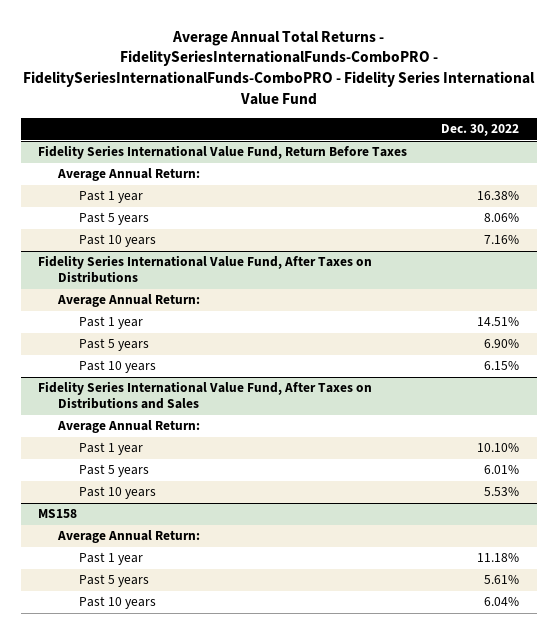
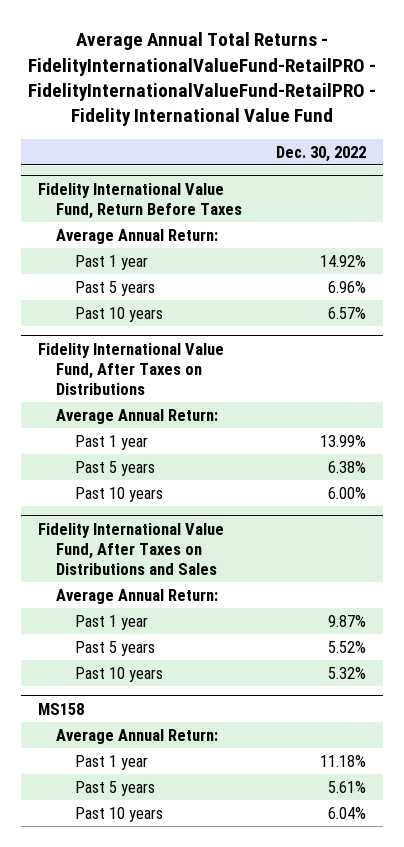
[22,30,535,106] Average Annual Total Returns - FidelitySeriesInternationalFunds-ComboPRO - FidelitySeriesInternationalFunds-ComboPRO - Fidelity Series International Value Fund -> [27,32,376,127] Average Annual Total Returns - FidelityInternationalValueFund-RetailPRO - FidelityInternationalValueFund-RetailPRO - Fidelity International Value Fund
[37,145,407,160] Fidelity Series International Value Fund, Return Before Taxes -> [37,182,243,219] Fidelity International Value Fund, Return Before Taxes
[477,191,520,201] 16.38% -> [320,254,367,267] 14.92%
[484,213,520,223] 8.06% -> [328,280,367,293] 6.96%
[484,235,520,245] 7.16% -> [328,306,367,319] 6.57%
[37,255,372,284] Fidelity Series International Value Fund, After Taxes on Distributions -> [37,342,224,395] Fidelity International Value Fund, After Taxes on Distributions
[477,317,520,327] 14.51% -> [320,434,367,447] 13.99%
[484,339,520,349] 6.90% -> [328,460,367,473] 6.38%
[484,361,520,371] 6.15% -> [328,486,367,499] 6.00%
[37,381,372,410] Fidelity Series International Value Fund, After Taxes on Distributions and Sales -> [37,522,224,575] Fidelity International Value Fund, After Taxes on Distributions and Sales
[477,443,520,453] 10.10% -> [328,614,367,627] 9.87%
[484,465,520,475] 6.01% -> [328,640,367,653] 5.52%
[484,487,520,497] 5.53% -> [328,666,367,679] 5.32%

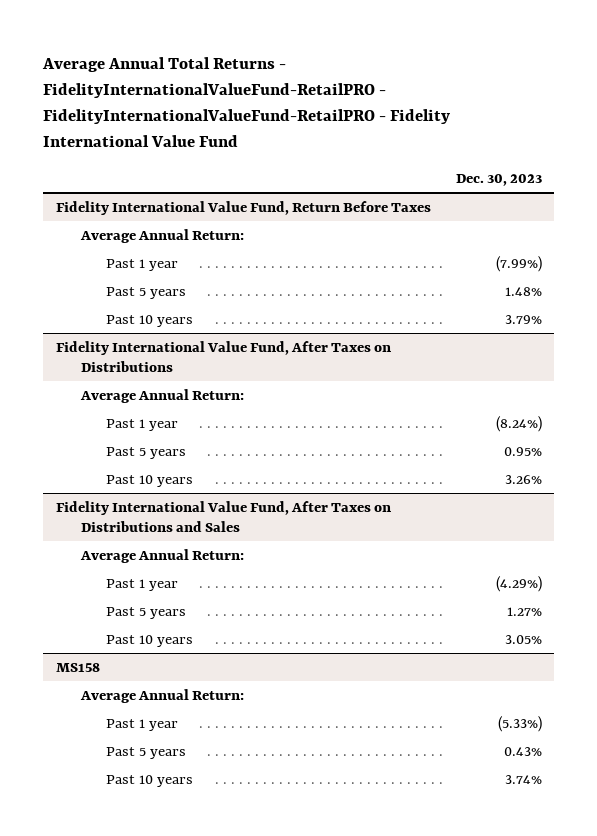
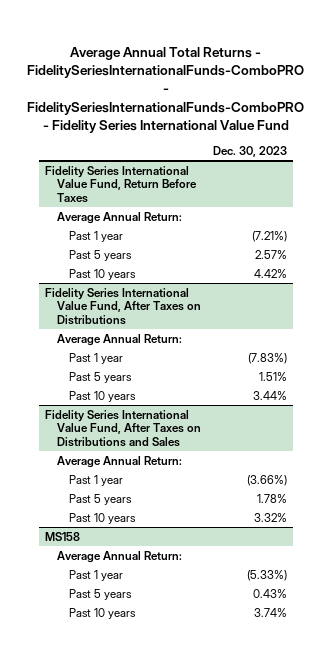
[42,57,451,148] Average Annual Total Returns - FidelityInternationalValueFund-RetailPRO - FidelityInternationalValueFund-RetailPRO - Fidelity International Value Fund -> [26,47,304,133] Average Annual Total Returns - FidelitySeriesInternationalFunds-ComboPRO - FidelitySeriesInternationalFunds-ComboPRO - Fidelity Series International Value Fund
[55,200,431,215] Fidelity International Value Fund, Return Before Taxes -> [44,165,198,204] Fidelity Series International Value Fund, Return Before Taxes
[495,255,542,272] (7.99%) -> [252,230,288,242] (7.21%)
[504,286,542,296] 1.48% -> [255,249,288,259] 2.57%
[504,314,542,324] 3.79% -> [254,268,288,278] 4.42%
[55,340,391,372] Fidelity International Value Fund, After Taxes on Distributions -> [44,287,202,326] Fidelity Series International Value Fund, After Taxes on Distributions
[495,415,542,432] (8.24%) -> [248,352,288,364] (7.83%)
[503,446,542,456] 0.95% -> [259,371,288,381] 1.51%
[504,474,542,484] 3.26% -> [253,390,288,400] 3.44%
[55,500,391,532] Fidelity International Value Fund, After Taxes on Distributions and Sales -> [44,409,202,448] Fidelity Series International Value Fund, After Taxes on Distributions and Sales
[495,575,542,592] (4.29%) -> [247,474,288,486] (3.66%)
[506,606,542,616] 1.27% -> [257,493,288,503] 1.78%
[504,634,542,644] 3.05% -> [254,512,288,522] 3.32%

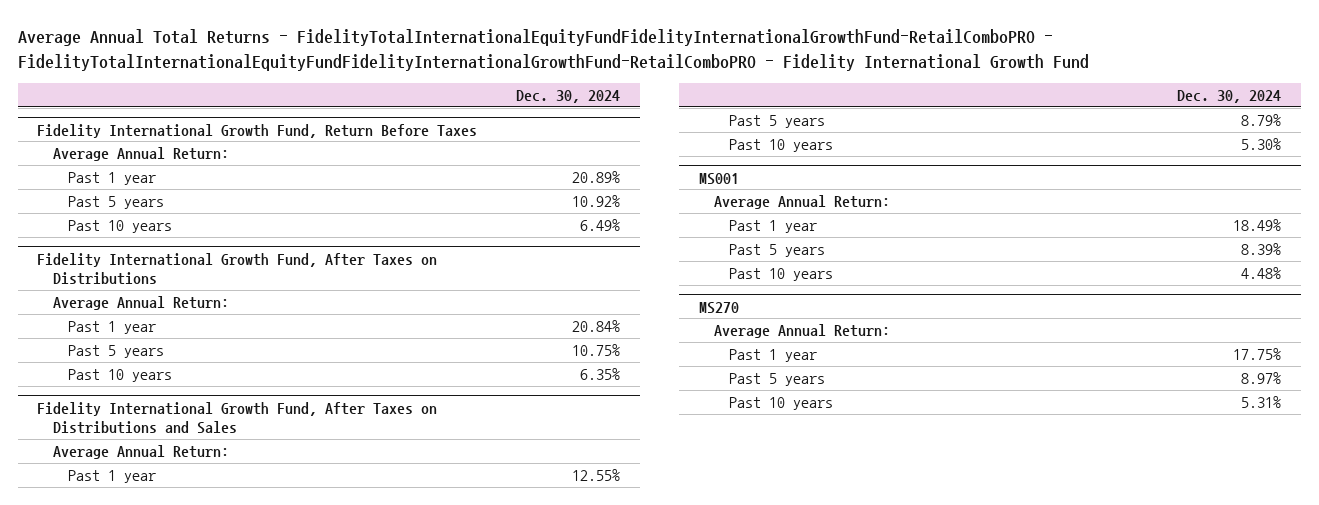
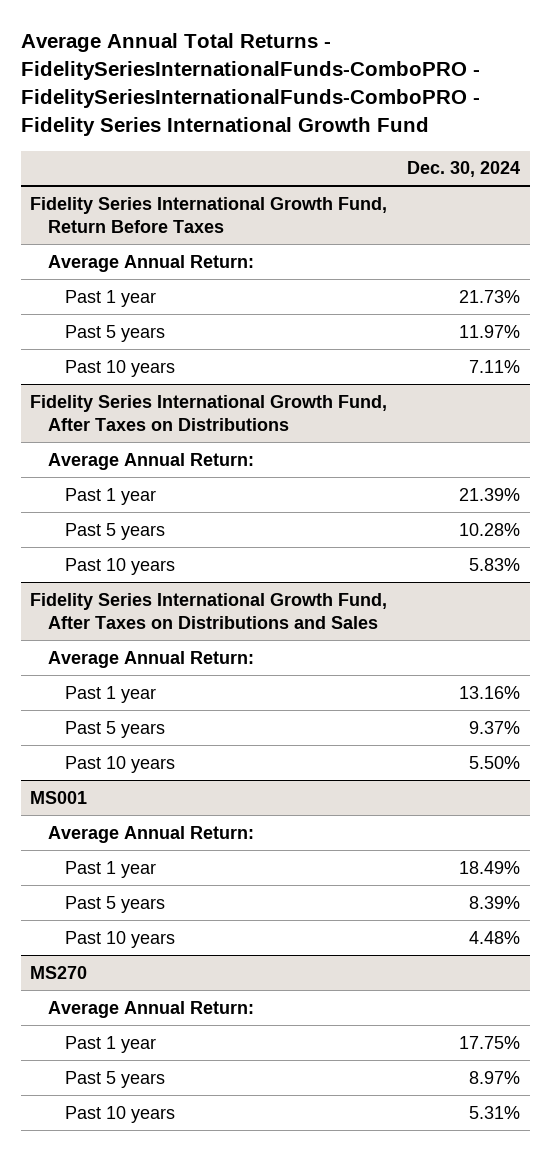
[17,29,1089,72] Average Annual Total Returns - FidelityTotalInternationalEquityFundFidelityInternationalGrowthFund-RetailComboPRO - FidelityTotalInternationalEquityFundFidelityInternationalGrowthFund-RetailComboPRO - Fidelity International Growth Fund -> [20,33,480,137] Average Annual Total Returns - FidelitySeriesInternationalFunds-ComboPRO - FidelitySeriesInternationalFunds-ComboPRO - Fidelity Series International Growth Fund
[37,123,478,138] Fidelity International Growth Fund, Return Before Taxes -> [30,196,388,233] Fidelity Series International Growth Fund, Return Before Taxes
[572,170,621,183] 20.89% -> [459,289,521,303] 21.73%
[572,194,621,207] 10.92% -> [459,324,521,338] 11.97%
[580,218,621,231] 6.49% -> [469,359,521,373] 7.11%
[37,252,438,285] Fidelity International Growth Fund, After Taxes on Distributions -> [30,394,388,431] Fidelity Series International Growth Fund, After Taxes on Distributions
[572,319,621,332] 20.84% -> [459,487,521,501] 21.39%
[572,343,621,356] 10.75% -> [459,522,521,536] 10.28%
[580,367,621,380] 6.35% -> [469,557,521,571] 5.83%
[37,401,438,434] Fidelity International Growth Fund, After Taxes on Distributions and Sales -> [30,592,388,629] Fidelity Series International Growth Fund, After Taxes on Distributions and Sales
[572,468,621,481] 12.55% -> [459,685,521,699] 13.16%
[1241,113,1282,126] 8.79% -> [469,720,521,734] 9.37%
[1241,137,1282,150] 5.30% -> [469,755,521,769] 5.50%

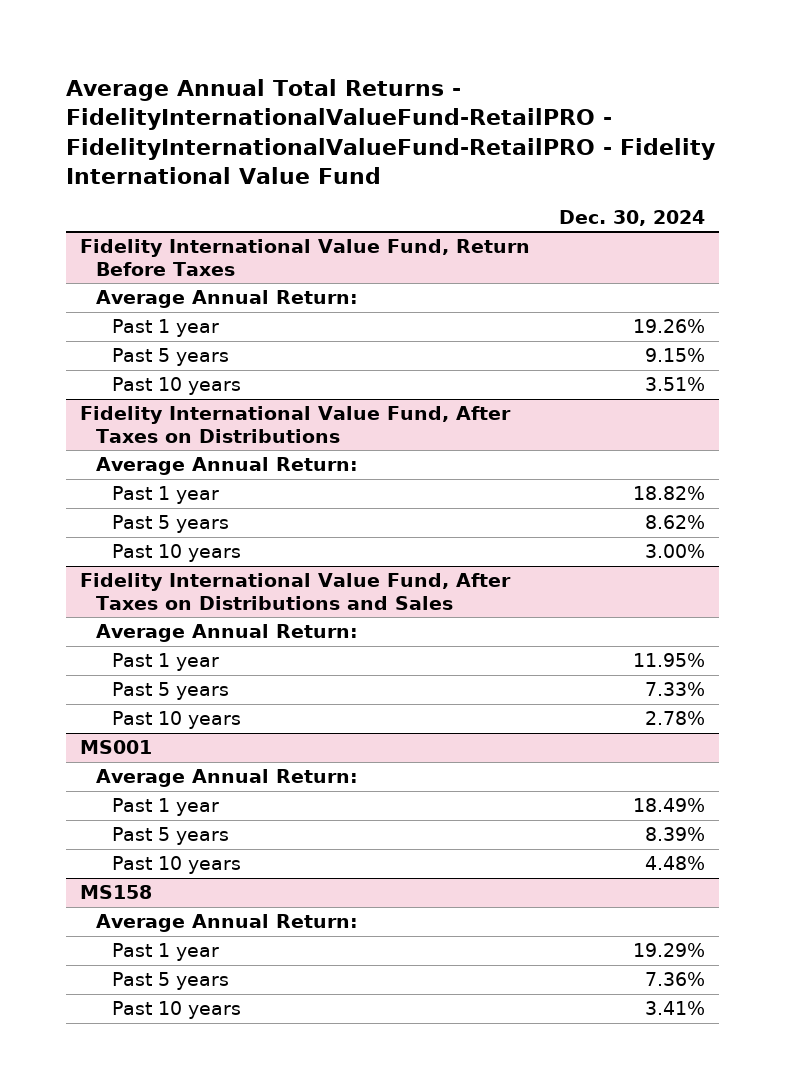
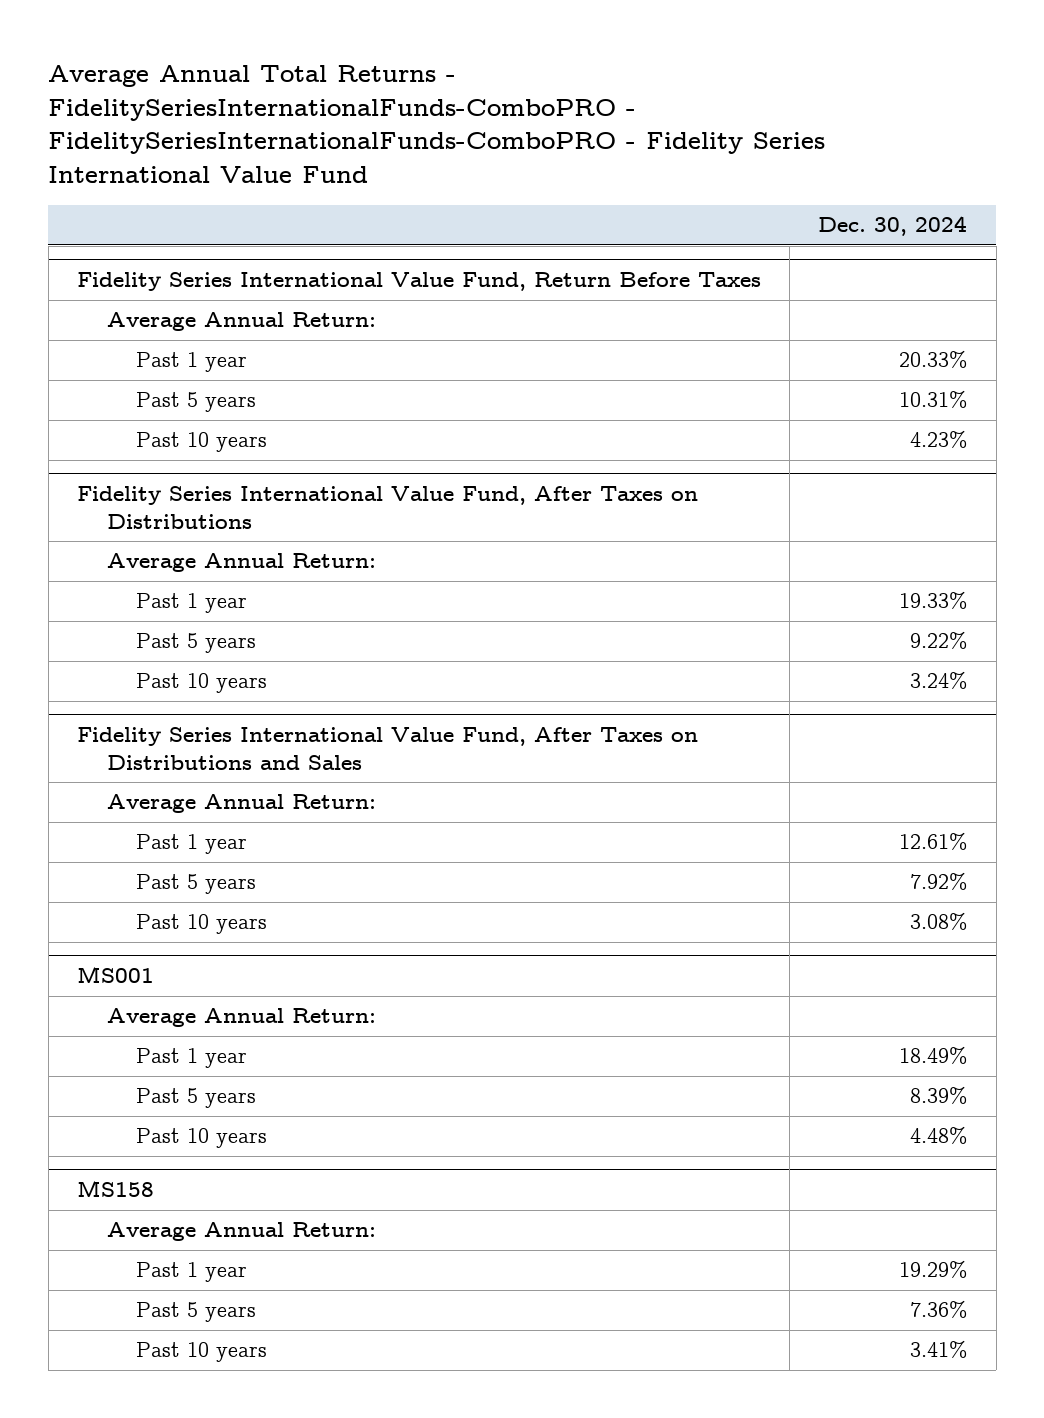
[66,78,716,184] Average Annual Total Returns - FidelityInternationalValueFund-RetailPRO - FidelityInternationalValueFund-RetailPRO - Fidelity International Value Fund -> [48,65,826,184] Average Annual Total Returns - FidelitySeriesInternationalFunds-ComboPRO - FidelitySeriesInternationalFunds-ComboPRO - Fidelity Series International Value Fund
[80,239,531,276] Fidelity International Value Fund, Return Before Taxes -> [77,272,762,292] Fidelity Series International Value Fund, Return Before Taxes
[632,319,705,334] 19.26% -> [899,350,968,369] 20.33%
[644,348,705,363] 9.15% -> [899,390,968,409] 10.31%
[644,377,705,392] 3.51% -> [910,430,968,449] 4.23%
[80,406,512,443] Fidelity International Value Fund, After Taxes on Distributions -> [77,486,699,529] Fidelity Series International Value Fund, After Taxes on Distributions
[632,486,705,501] 18.82% -> [899,591,968,610] 19.33%
[644,515,705,530] 8.62% -> [910,631,968,650] 9.22%
[644,544,705,559] 3.00% -> [910,671,968,690] 3.24%
[80,573,512,610] Fidelity International Value Fund, After Taxes on Distributions and Sales -> [77,727,699,770] Fidelity Series International Value Fund, After Taxes on Distributions and Sales
[632,653,705,668] 11.95% -> [899,832,968,851] 12.61%
[644,682,705,697] 7.33% -> [910,872,968,891] 7.92%
[644,711,705,726] 2.78% -> [910,912,968,931] 3.08%

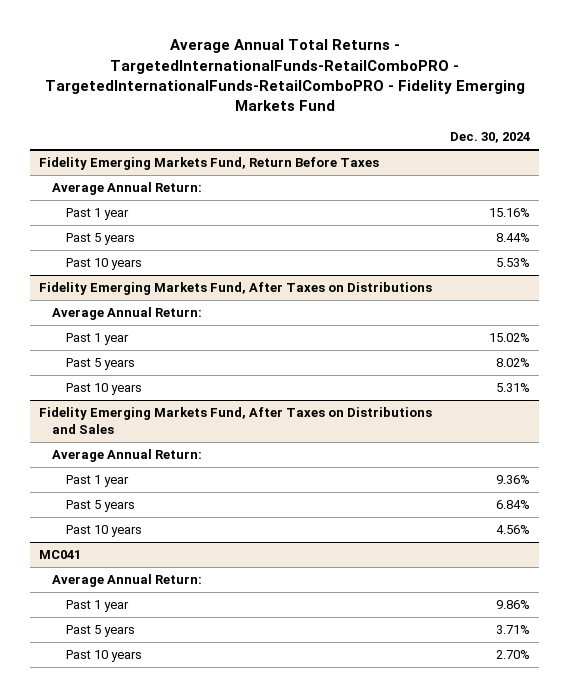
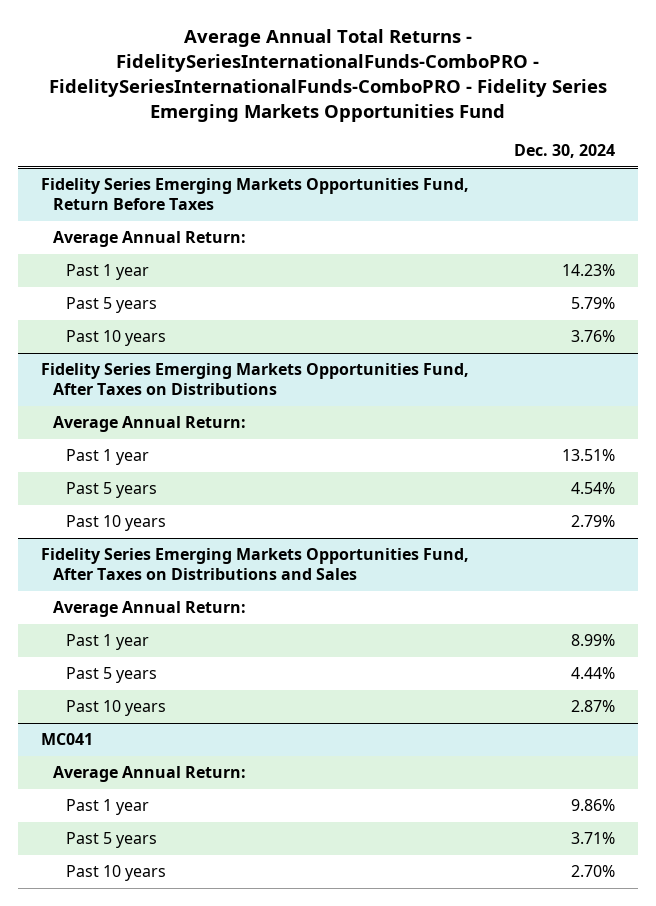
[44,39,525,112] Average Annual Total Returns - TargetedInternationalFunds-RetailComboPRO - TargetedInternationalFunds-RetailComboPRO - Fidelity Emerging Markets Fund -> [48,28,607,122] Average Annual Total Returns - FidelitySeriesInternationalFunds-ComboPRO - FidelitySeriesInternationalFunds-ComboPRO - Fidelity Series Emerging Markets Opportunities Fund
[39,157,380,171] Fidelity Emerging Markets Fund, Return Before Taxes -> [40,178,469,211] Fidelity Series Emerging Markets Opportunities Fund, Return Before Taxes
[488,208,530,218] 15.16% -> [562,264,616,277] 14.23%
[495,233,530,243] 8.44% -> [571,297,616,310] 5.79%
[495,258,530,268] 5.53% -> [571,330,616,343] 3.76%
[39,282,433,296] Fidelity Emerging Markets Fund, After Taxes on Distributions -> [40,363,469,396] Fidelity Series Emerging Markets Opportunities Fund, After Taxes on Distributions
[488,333,530,343] 15.02% -> [562,449,616,462] 13.51%
[495,358,530,368] 8.02% -> [571,482,616,495] 4.54%
[495,383,530,393] 5.31% -> [571,515,616,528] 2.79%
[39,407,433,434] Fidelity Emerging Markets Fund, After Taxes on Distributions and Sales -> [40,548,469,581] Fidelity Series Emerging Markets Opportunities Fund, After Taxes on Distributions and Sales
[495,475,530,485] 9.36% -> [571,634,616,647] 8.99%
[495,500,530,510] 6.84% -> [571,667,616,680] 4.44%
[495,525,530,535] 4.56% -> [571,700,616,713] 2.87%

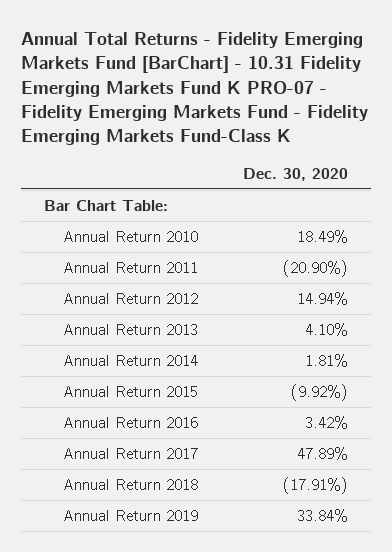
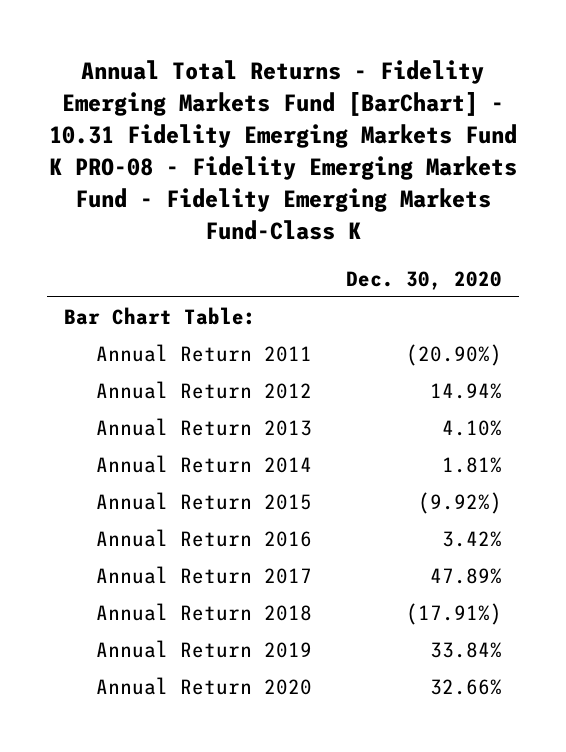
[20,32,368,146] Annual Total Returns - Fidelity Emerging Markets Fund [BarChart] - 10.31 Fidelity Emerging Markets Fund K PRO-07 - Fidelity Emerging Markets Fund - Fidelity Emerging Markets Fund-Class K -> [48,60,517,241] Annual Total Returns - Fidelity Emerging Markets Fund [BarChart] - 10.31 Fidelity Emerging Markets Fund K PRO-08 - Fidelity Emerging Markets Fund - Fidelity Emerging Markets Fund-Class K
[62,230,198,242] Annual Return 2010 -> none
none -> [96,676,313,695] Annual Return 2020

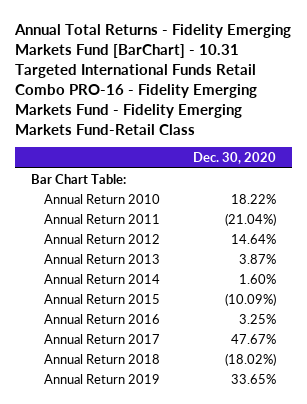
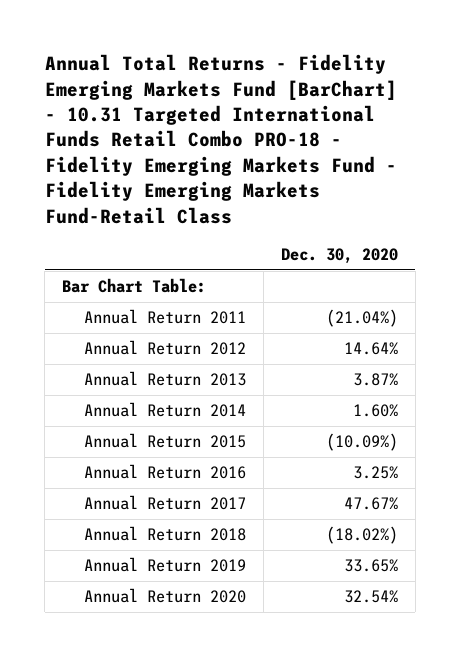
[13,23,291,135] Annual Total Returns - Fidelity Emerging Markets Fund [BarChart] - 10.31 Targeted International Funds Retail Combo PRO-16 - Fidelity Emerging Markets Fund - Fidelity Emerging Markets Fund-Retail Class -> [44,54,397,224] Annual Total Returns - Fidelity Emerging Markets Fund [BarChart] - 10.31 Targeted International Funds Retail Combo PRO-18 - Fidelity Emerging Markets Fund - Fidelity Emerging Markets Fund-Retail Class
[43,193,160,204] Annual Return 2010 -> none
none -> [84,588,247,604] Annual Return 2020

